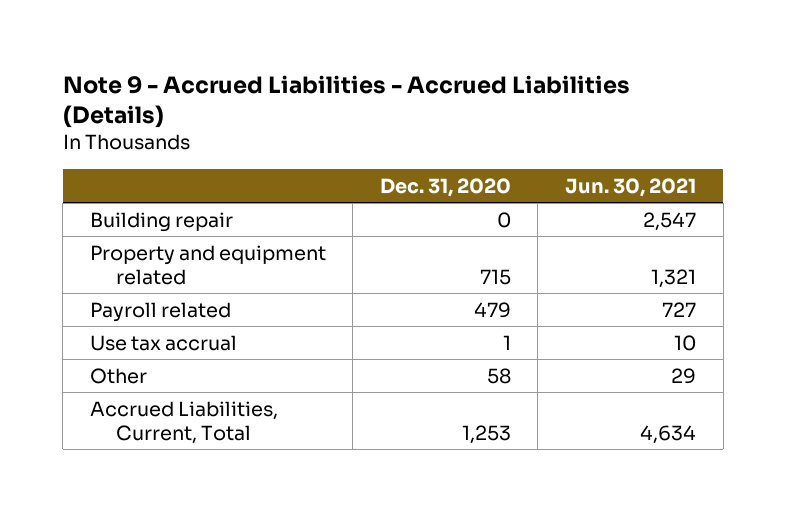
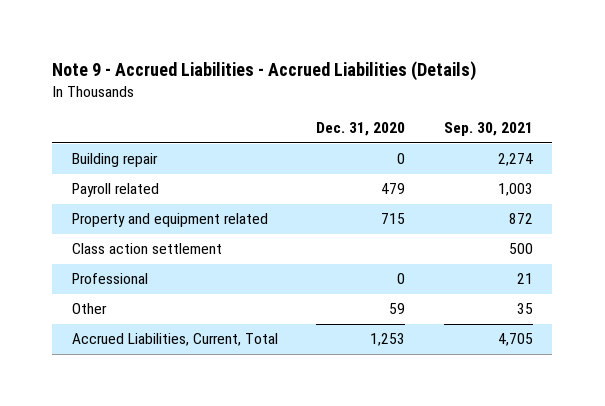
[565,177,697,197] Jun. 30, 2021 -> none
none -> [443,122,533,137] Sep. 30, 2021
[89,334,237,351] Use tax accrual -> none
[89,244,326,285] Property and equipment related -> [71,213,268,228] Property and equipment related
none -> [71,243,222,255] Class action settlement
none -> [71,273,148,285] Professional
[486,367,511,384] 58 -> [389,303,406,315] 59

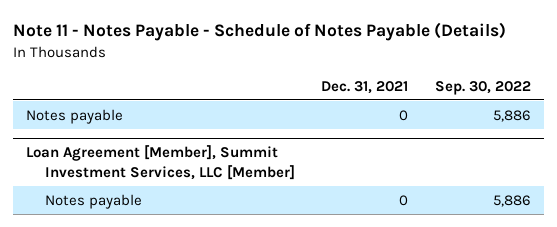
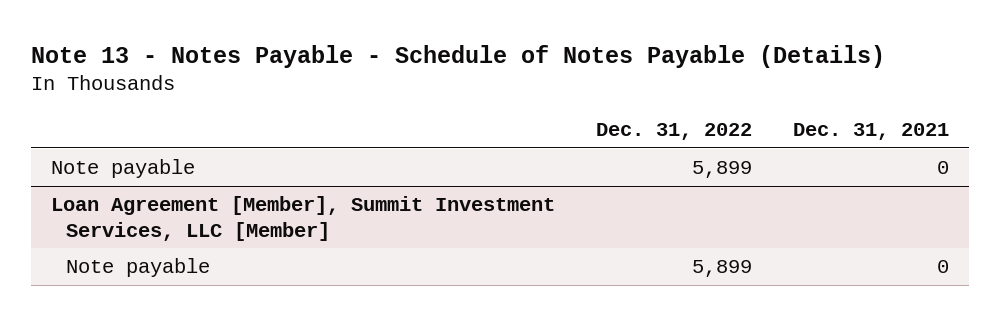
[12,22,506,42] Note 11 - Notes Payable - Schedule of Notes Payable (Details) -> [30,44,885,68] Note 13 - Notes Payable - Schedule of Notes Payable (Details)
[434,80,531,95] Sep. 30, 2022 -> none
none -> [595,122,752,140] Dec. 31, 2022
[26,108,124,124] Notes payable -> [51,159,196,179] Note payable
[44,193,142,209] Notes payable -> [66,258,211,278] Note payable

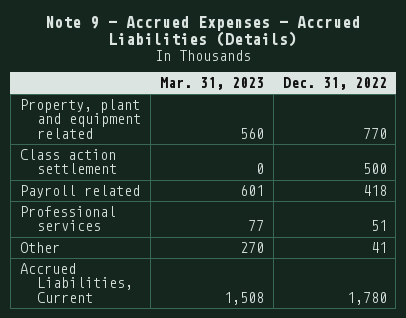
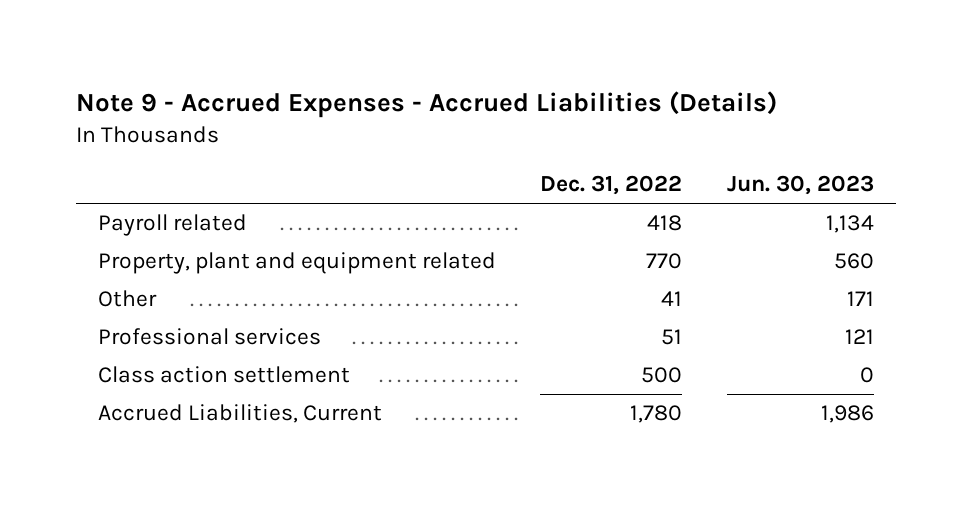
[159,76,264,90] Mar. 31, 2023 -> none
none -> [726,175,874,196] Jun. 30, 2023
[19,98,141,139] Property, plant and equipment related -> [98,252,497,275] Property, plant and equipment related
[19,205,116,232] Professional services -> [98,328,322,346] Professional services
[19,148,117,175] Class action settlement -> [98,366,351,384] Class action settlement

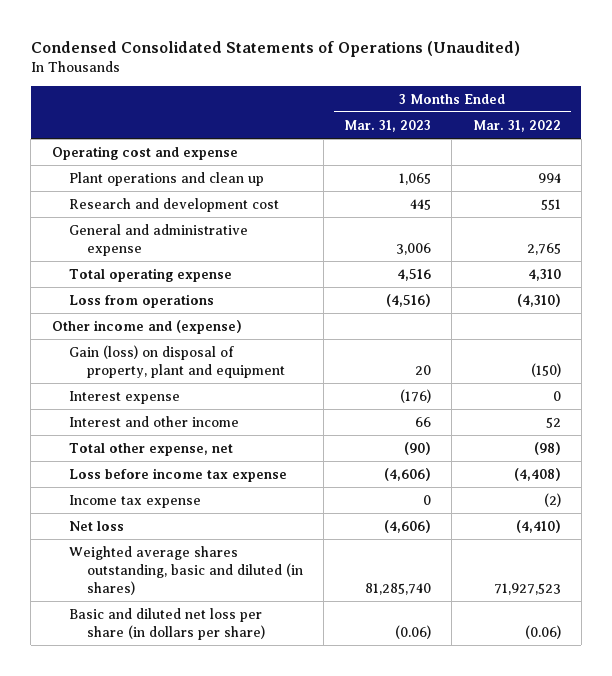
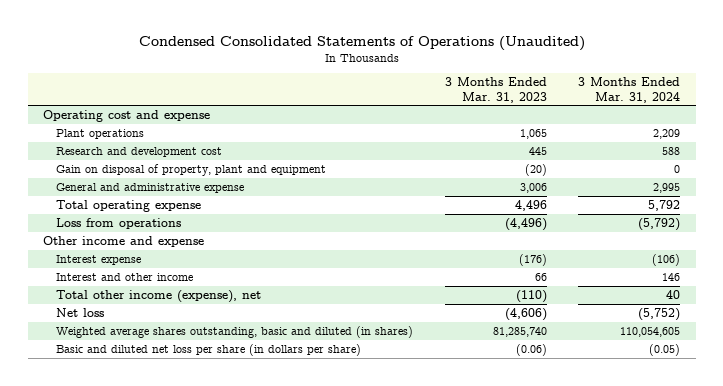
[472,119,561,132] Mar. 31, 2022 -> none
none -> [578,77,681,103] 3 Months Ended Mar. 31, 2024
[69,171,265,186] Plant operations and clean up -> [56,128,145,139] Plant operations
none -> [56,163,327,176] Gain on disposal of property, plant and equipment
[69,344,285,379] Gain (loss) on disposal of property, plant and equipment -> none
[397,268,432,281] 4,516 -> [514,199,547,211] 4,496
[386,293,432,307] (4,516) -> [504,217,547,231] (4,496)
[51,319,242,334] Other income and (expense) -> [43,235,205,247] Other income and expense
[69,467,288,482] Loss before income tax expense -> none
[69,494,202,508] Income tax expense -> none
[69,442,234,456] Total other expense, net -> [56,289,262,303] Total other income (expense), net
[404,441,432,455] (90) -> [515,289,547,303] (110)

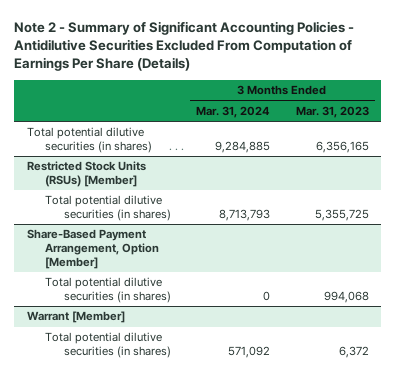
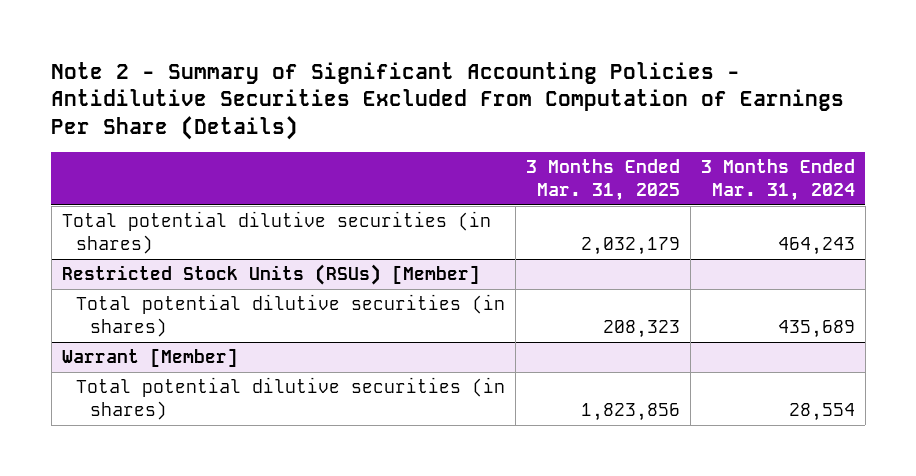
[295,105,369,118] Mar. 31, 2023 -> none
none -> [525,158,680,201] 3 Months Ended Mar. 31, 2025
[215,141,271,154] 9,284,885 -> [777,237,855,256] 464,243
[26,229,160,270] Share-Based Payment Arrangement, Option [Member] -> none
[45,277,171,304] Total potential dilutive securities (in shares) -> none
[219,209,271,222] 8,713,793 -> [777,320,855,339] 435,689
[228,346,271,359] 571,092 -> [788,403,855,422] 28,554

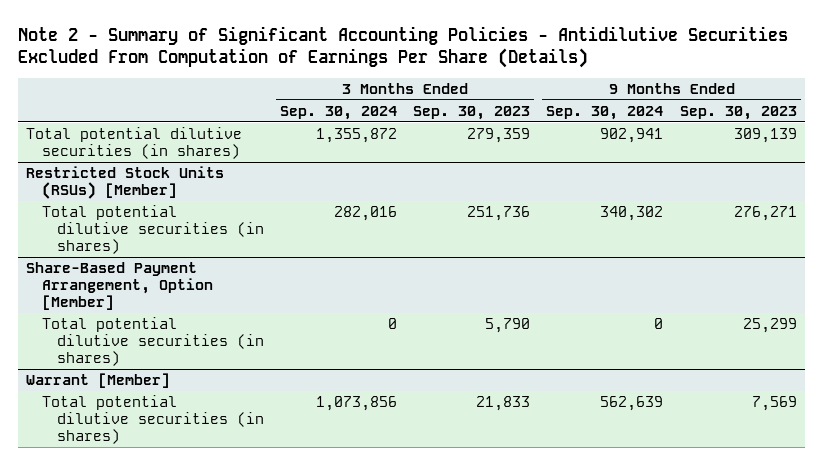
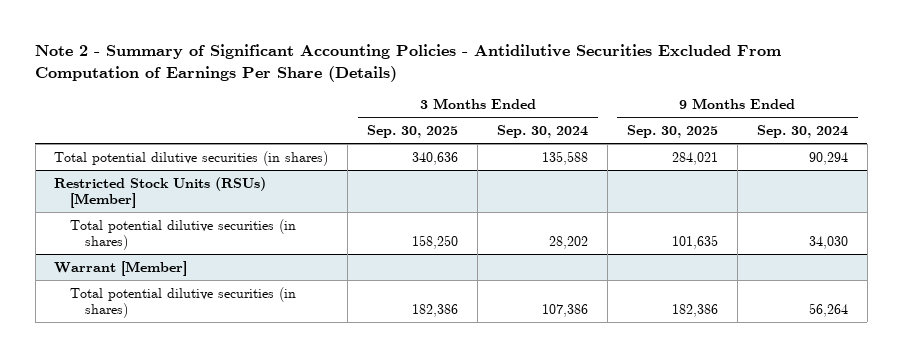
[413,105,531,120] Sep. 30, 2023 -> none
[679,105,797,120] Sep. 30, 2023 -> none
none -> [367,125,459,139] Sep. 30, 2025
none -> [627,125,719,139] Sep. 30, 2025
[316,128,398,144] 1,355,872 -> [542,150,589,165] 135,588
[600,128,664,144] 902,941 -> [808,151,848,165] 90,294
[26,262,213,311] Share-Based Payment Arrangement, Option [Member] -> none
[41,317,264,367] Total potential dilutive securities (in shares) -> none
[334,206,398,222] 282,016 -> [549,235,589,249] 28,202
[600,206,664,222] 340,302 -> [808,235,848,249] 34,030
[316,396,398,412] 1,073,856 -> [542,303,589,317] 107,386
[600,396,664,412] 562,639 -> [808,302,848,317] 56,264

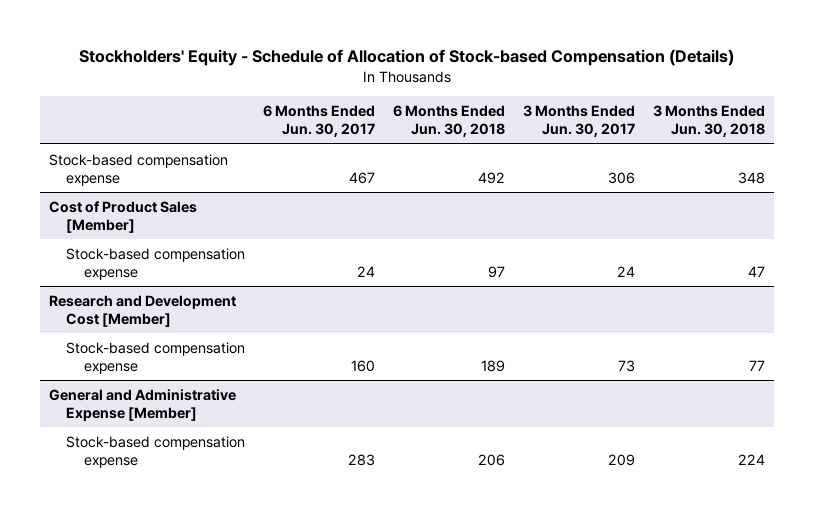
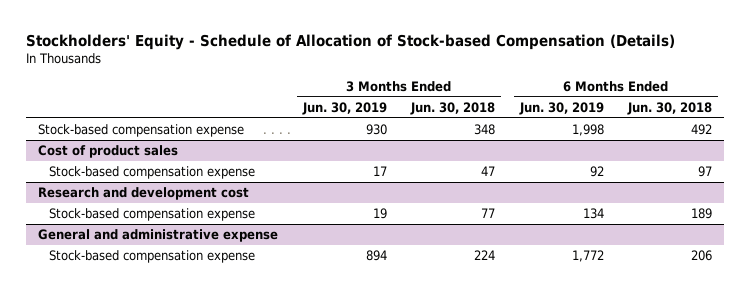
[263,104,376,138] 6 Months Ended Jun. 30, 2017 -> none
[523,104,636,138] 3 Months Ended Jun. 30, 2017 -> none
none -> [301,101,387,115] Jun. 30, 2019
none -> [518,101,604,115] Jun. 30, 2019
[48,200,197,234] Cost of Product Sales [Member] -> [38,145,179,159] Cost of product sales
[48,294,236,328] Research and Development Cost [Member] -> [38,187,250,201] Research and development cost
[48,388,236,422] General and Administrative Expense [Member] -> [38,229,279,243] General and administrative expense

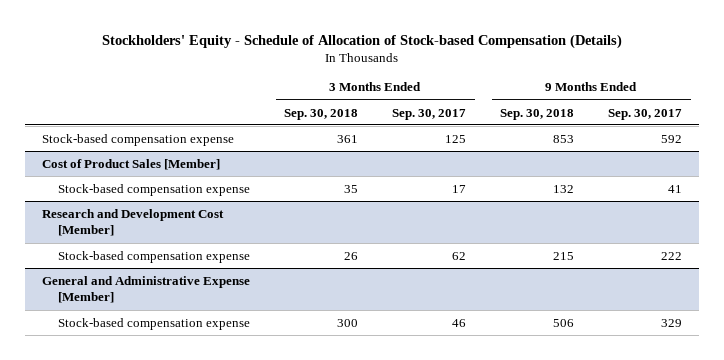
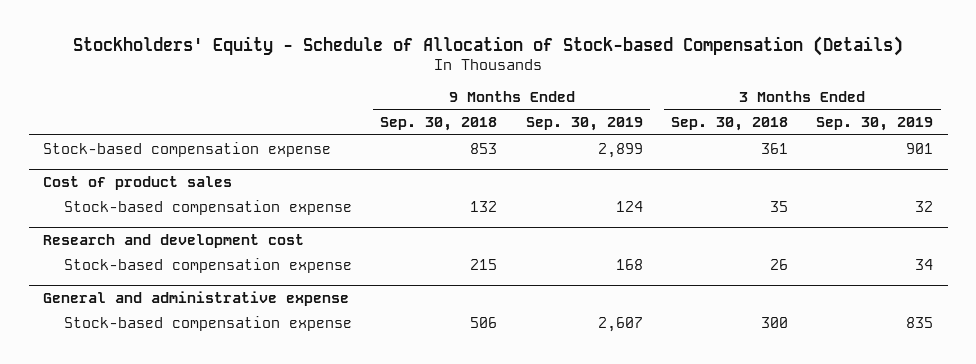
[392,108,467,120] Sep. 30, 2017 -> none
[608,108,683,120] Sep. 30, 2017 -> none
none -> [525,117,643,132] Sep. 30, 2019
none -> [816,117,934,132] Sep. 30, 2019
[41,158,220,170] Cost of Product Sales [Member] -> [42,175,232,190] Cost of product sales
[41,208,224,237] Research and Development Cost [Member] -> [42,233,304,248] Research and development cost
[41,275,250,304] General and Administrative Expense [Member] -> [42,290,349,306] General and administrative expense

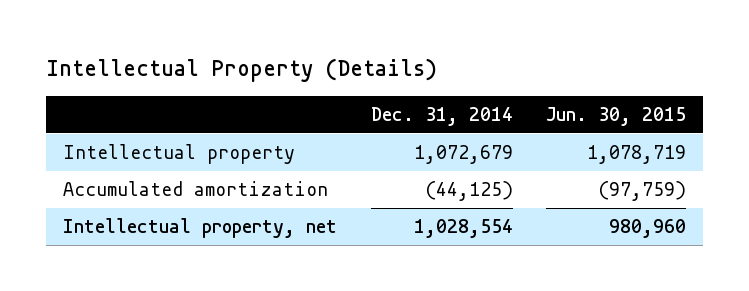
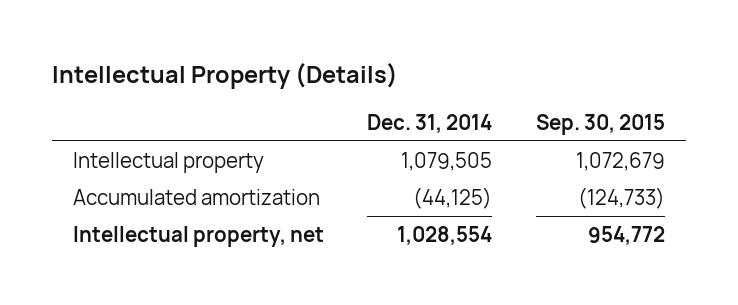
[546,106,687,126] Jun. 30, 2015 -> none
none -> [535,113,665,135] Sep. 30, 2015
[413,145,513,165] 1,072,679 -> [401,151,493,171] 1,079,505

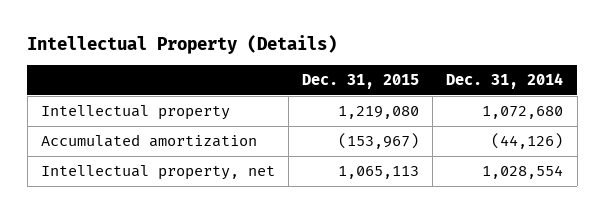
[535,113,665,135] Sep. 30, 2015 -> none
none -> [302,74,420,90] Dec. 31, 2015
[401,151,493,171] 1,079,505 -> [482,106,564,120] 1,072,680
[413,186,493,209] (44,125) -> [491,133,564,150] (44,126)

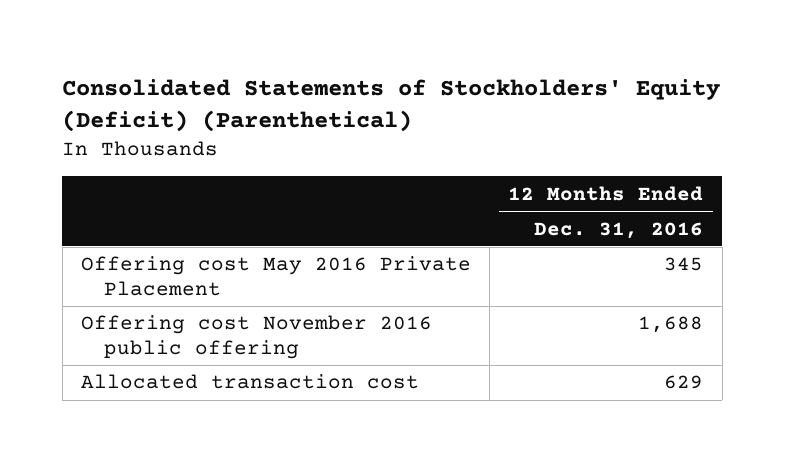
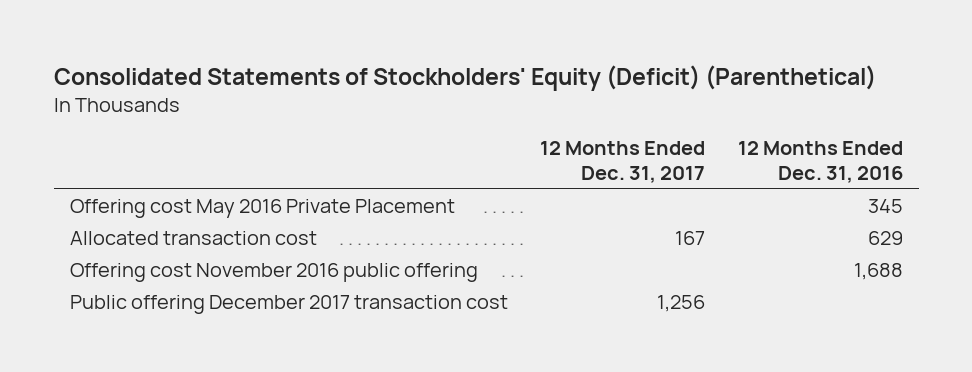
none -> [540,140,706,184] 12 Months Ended Dec. 31, 2017
[81,315,433,359] Offering cost November 2016 public offering -> [69,263,478,283] Offering cost November 2016 public offering
none -> [69,295,508,315] Public offering December 2017 transaction cost

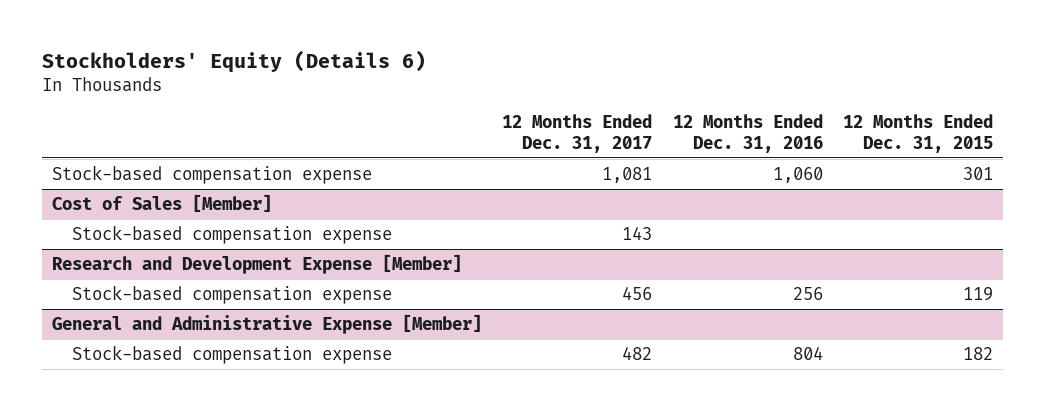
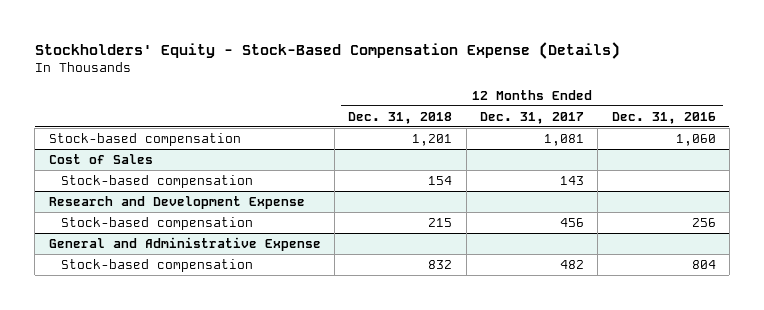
[41,49,426,73] Stockholders' Equity (Details 6) -> [34,41,620,59] Stockholders' Equity - Stock-Based Compensation Expense (Details)
[842,114,993,153] 12 Months Ended Dec. 31, 2015 -> none
none -> [348,111,453,124] Dec. 31, 2018
[51,164,372,184] Stock-based compensation expense -> [48,133,241,147] Stock-based compensation
[51,193,272,212] Cost of Sales [Member] -> [48,154,153,165] Cost of Sales
[71,224,392,244] Stock-based compensation expense -> [60,175,253,189] Stock-based compensation
[51,253,462,274] Research and Development Expense [Member] -> [48,196,305,210] Research and Development Expense
[71,284,392,304] Stock-based compensation expense -> [60,217,253,231] Stock-based compensation
[51,313,482,334] General and Administrative Expense [Member] -> [48,237,321,252] General and Administrative Expense
[71,344,392,364] Stock-based compensation expense -> [60,259,253,273] Stock-based compensation

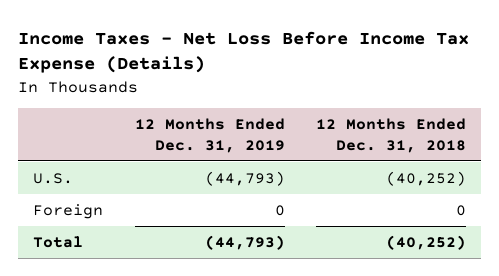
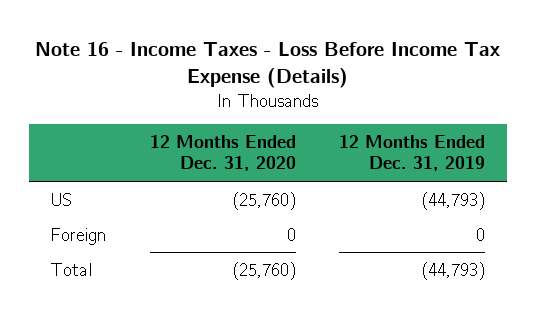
[17,30,469,74] Income Taxes - Net Loss Before Income Tax Expense (Details) -> [34,41,500,88] Note 16 - Income Taxes - Loss Before Income Tax Expense (Details)
[315,118,466,153] 12 Months Ended Dec. 31, 2018 -> none
none -> [149,134,296,172] 12 Months Ended Dec. 31, 2020
[33,172,74,184] U.S. -> [50,192,73,206] US

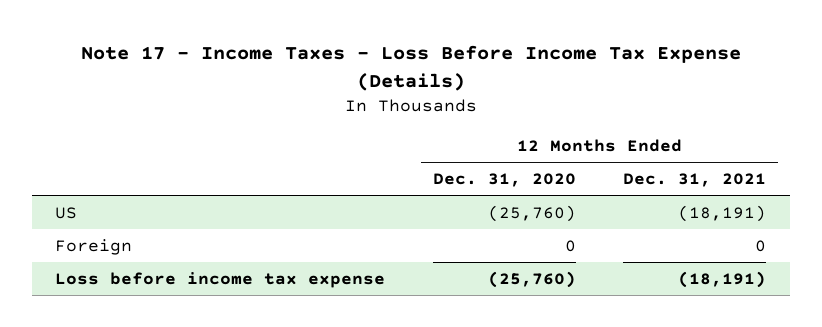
[34,41,500,88] Note 16 - Income Taxes - Loss Before Income Tax Expense (Details) -> [80,45,741,92] Note 17 - Income Taxes - Loss Before Income Tax Expense (Details)
[339,134,486,172] 12 Months Ended Dec. 31, 2019 -> none
none -> [623,172,767,187] Dec. 31, 2021
[50,262,93,276] Total -> [55,271,386,288] Loss before income tax expense

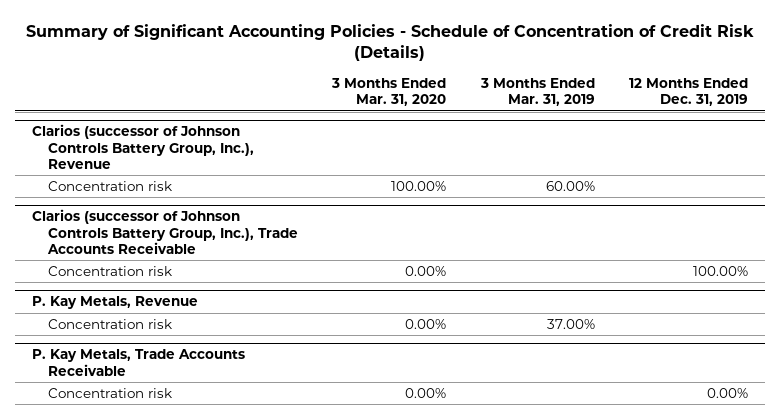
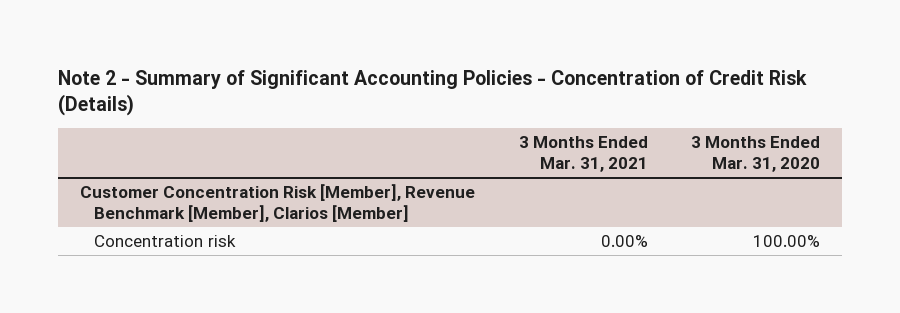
[26,23,755,61] Summary of Significant Accounting Policies - Schedule of Concentration of Credit Risk (Details) -> [57,69,807,117] Note 2 - Summary of Significant Accounting Policies - Concentration of Credit Risk (Details)
[479,77,595,107] 3 Months Ended Mar. 31, 2019 -> none
[629,77,749,107] 12 Months Ended Dec. 31, 2019 -> none
none -> [518,136,648,173] 3 Months Ended Mar. 31, 2021
[32,124,255,170] Clarios (successor of Johnson Controls Battery Group, Inc.), Revenue -> none
none -> [79,183,475,223] Customer Concentration Risk [Member], Revenue Benchmark [Member], Clarios [Member]
[32,209,299,255] Clarios (successor of Johnson Controls Battery Group, Inc.), Trade Accounts Receivable -> none
[48,266,173,277] Concentration risk -> none
[32,296,199,310] P. Kay Metals, Revenue -> none
[48,319,173,330] Concentration risk -> none
[32,349,246,376] P. Kay Metals, Trade Accounts Receivable -> none
[48,388,173,399] Concentration risk -> none

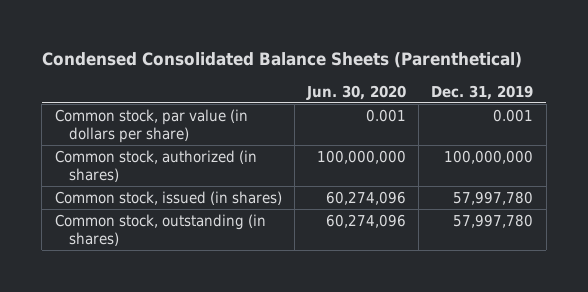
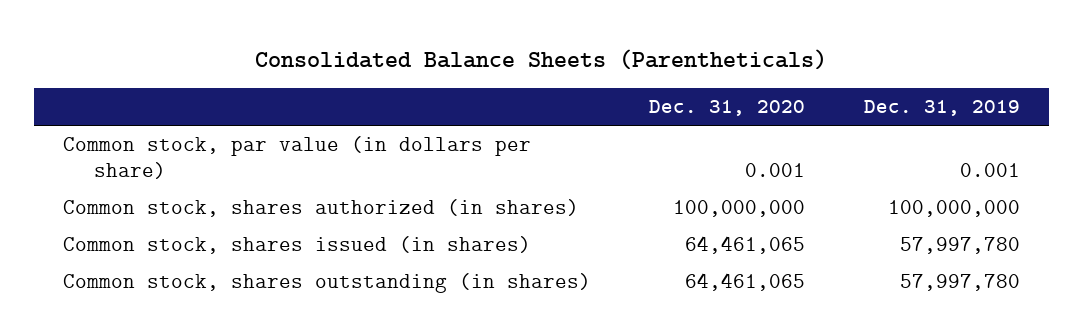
[41,52,522,69] Condensed Consolidated Balance Sheets (Parenthetical) -> [255,48,828,70] Consolidated Balance Sheets (Parentheticals)
[305,84,406,100] Jun. 30, 2020 -> none
none -> [649,100,806,117] Dec. 31, 2020
[54,149,257,183] Common stock, authorized (in shares) -> [62,198,579,217] Common stock, shares authorized (in shares)
[54,190,282,205] Common stock, issued (in shares) -> [62,235,531,254] Common stock, shares issued (in shares)
[54,213,266,247] Common stock, outstanding (in shares) -> [62,272,591,293] Common stock, shares outstanding (in shares)

